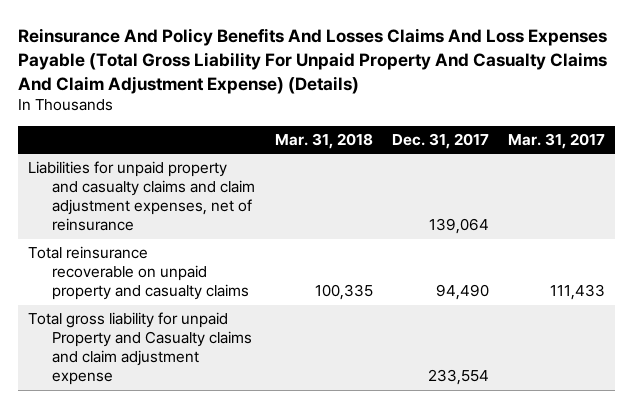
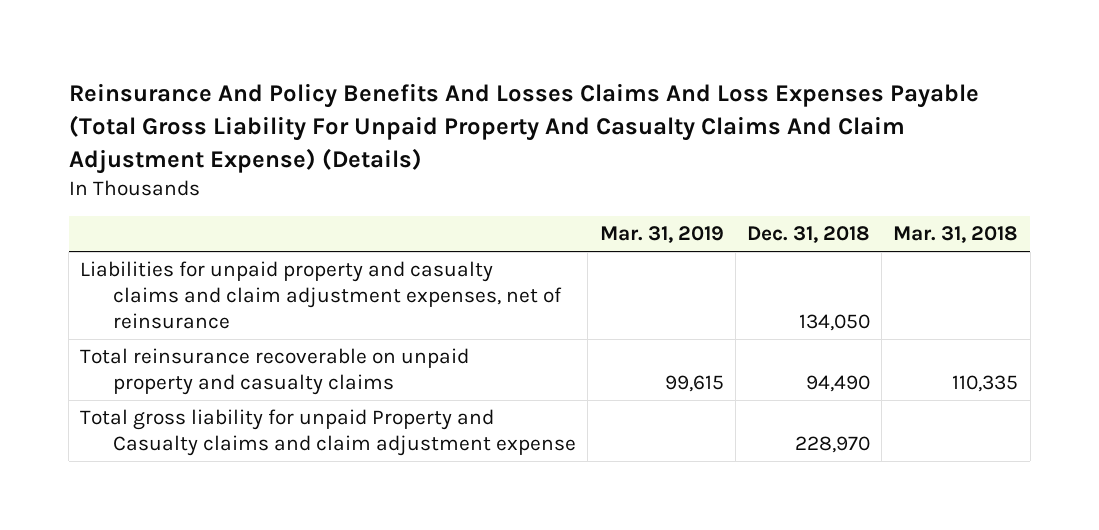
[391,133,489,150] Dec. 31, 2017 -> none
[508,133,606,150] Mar. 31, 2017 -> none
none -> [599,226,724,244] Mar. 31, 2019
none -> [746,226,870,244] Dec. 31, 2018
[314,284,373,301] 100,335 -> [952,375,1019,393] 110,335

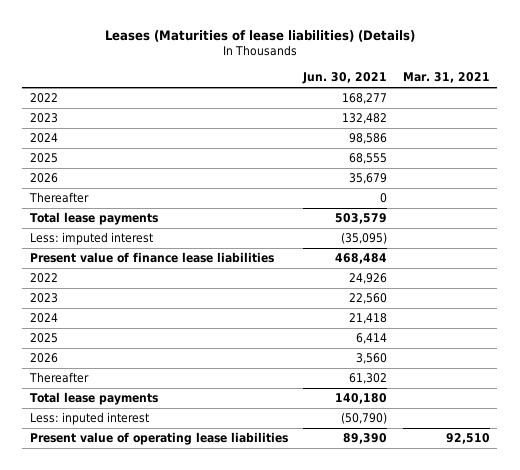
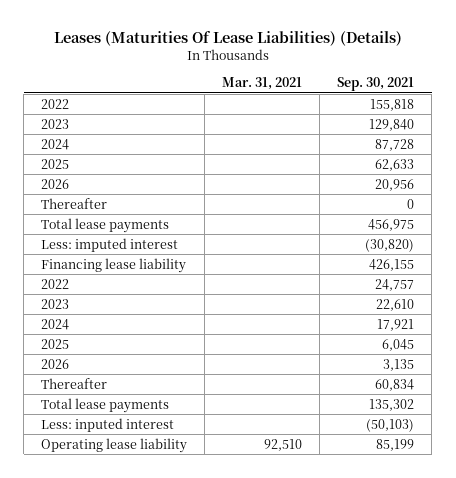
[104,30,415,43] Leases (Maturities of lease liabilities) (Details) -> [53,31,402,47] Leases (Maturities Of Lease Liabilities) (Details)
[302,72,388,85] Jun. 30, 2021 -> none
none -> [337,77,415,92] Sep. 30, 2021
[30,252,275,264] Present value of finance lease liabilities -> [41,257,187,273] Financing lease liability
[30,432,289,446] Present value of operating lease liabilities -> [41,437,188,453] Operating lease liability

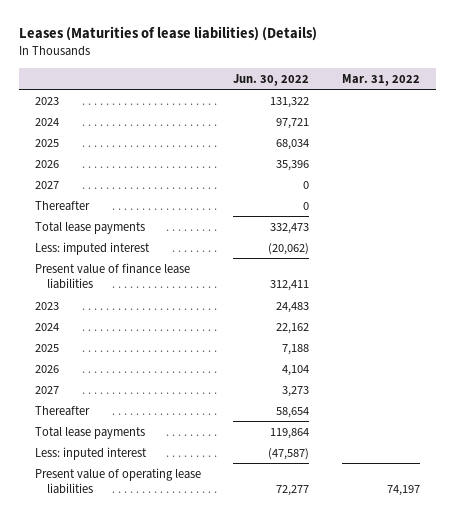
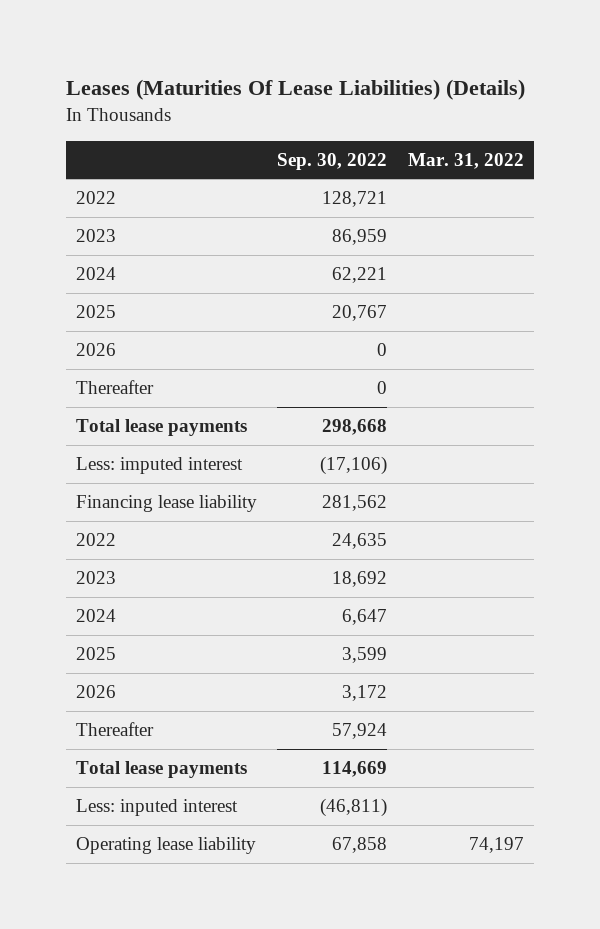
[18,26,317,42] Leases (Maturities of lease liabilities) (Details) -> [65,79,525,101] Leases (Maturities Of Lease Liabilities) (Details)
[233,73,310,86] Jun. 30, 2022 -> none
none -> [277,152,388,170] Sep. 30, 2022
none -> [75,191,116,205] 2022
[35,180,60,189] 2027 -> none
[35,262,191,289] Present value of finance lease liabilities -> [75,495,257,513] Financing lease liability
none -> [75,533,116,547] 2022
[35,385,60,394] 2027 -> none
[35,467,202,494] Present value of operating lease liabilities -> [75,837,256,855] Operating lease liability

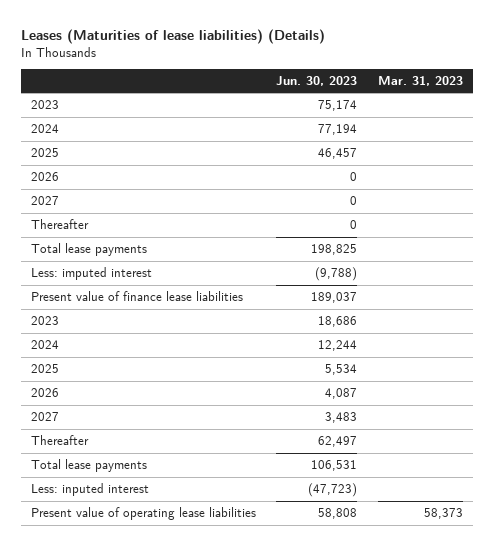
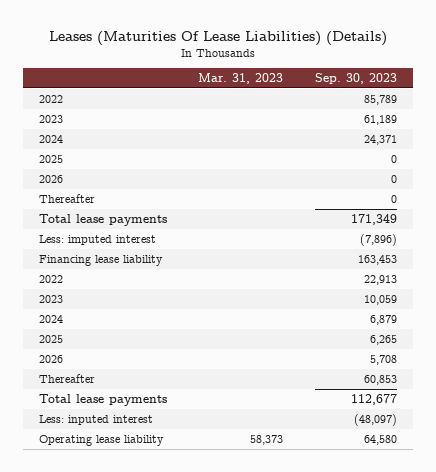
[21,29,326,45] Leases (Maturities of lease liabilities) (Details) -> [48,31,387,47] Leases (Maturities Of Lease Liabilities) (Details)
[276,76,358,87] Jun. 30, 2023 -> none
none -> [315,73,398,85] Sep. 30, 2023
none -> [38,94,63,103] 2022
[31,196,60,206] 2027 -> none
[31,291,244,302] Present value of finance lease liabilities -> [38,254,163,266] Financing lease liability
none -> [38,274,63,283] 2022
[31,412,60,422] 2027 -> none
[31,507,257,521] Present value of operating lease liabilities -> [38,434,164,446] Operating lease liability

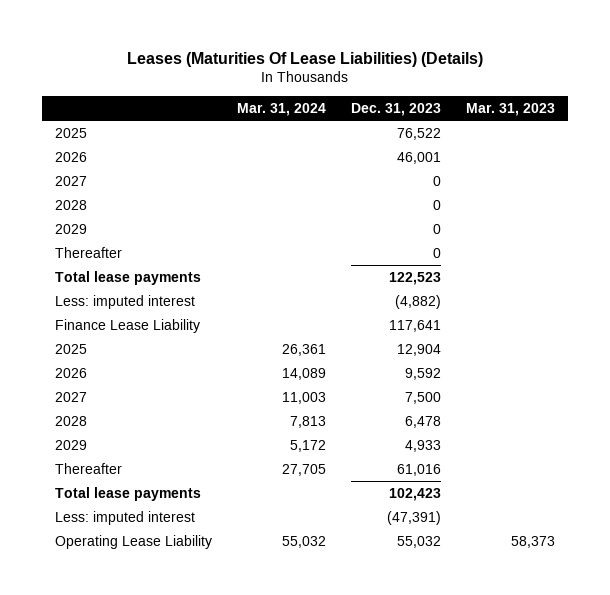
[315,73,398,85] Sep. 30, 2023 -> none
none -> [236,103,326,117] Mar. 31, 2024
none -> [350,103,441,117] Dec. 31, 2023
[38,94,63,103] 2022 -> none
[38,114,63,123] 2023 -> none
[38,134,63,143] 2024 -> none
none -> [54,175,87,186] 2027
none -> [54,199,87,210] 2028
none -> [54,223,87,234] 2029
[38,274,63,283] 2022 -> none
[38,294,63,303] 2023 -> none
[38,314,63,323] 2024 -> none
[38,254,163,266] Financing lease liability -> [54,318,200,333] Finance Lease Liability
none -> [54,391,87,402] 2027
none -> [54,415,87,426] 2028
none -> [54,439,87,450] 2029
[38,414,153,425] Less: inputed interest -> [54,510,195,525] Less: imputed interest
[38,434,164,446] Operating lease liability -> [54,534,212,549] Operating Lease Liability

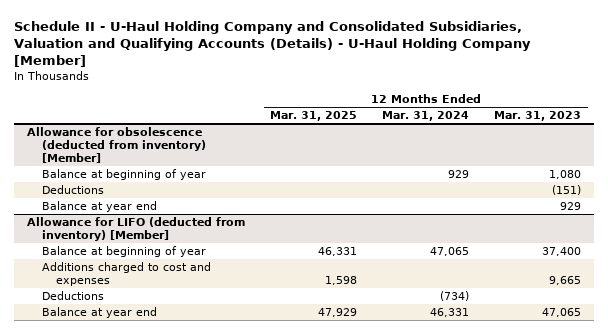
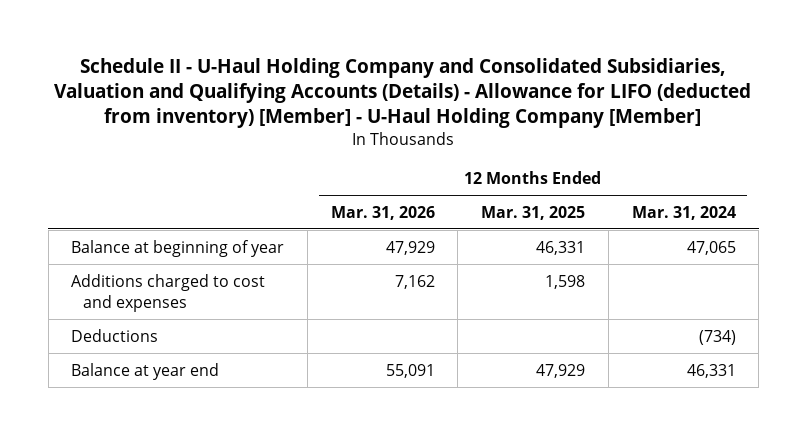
[14,21,532,68] Schedule II - U-Haul Holding Company and Consolidated Subsidiaries, Valuation and Qualifying Accounts (Details) - U-Haul Holding Company [Member] -> [54,58,752,129] Schedule II - U-Haul Holding Company and Consolidated Subsidiaries, Valuation and Qualifying Accounts (Details) - Allowance for LIFO (deducted from inventory) [Member] - U-Haul Holding Company [Member]
[494,111,582,122] Mar. 31, 2023 -> none
none -> [330,205,435,220] Mar. 31, 2026
[26,126,206,164] Allowance for obsolescence (deducted from inventory) [Member] -> none
[41,168,206,180] Balance at beginning of year -> none
[41,184,104,194] Deductions -> none
[41,200,157,212] Balance at year end -> none
[26,216,245,241] Allowance for LIFO (deducted from inventory) [Member] -> none

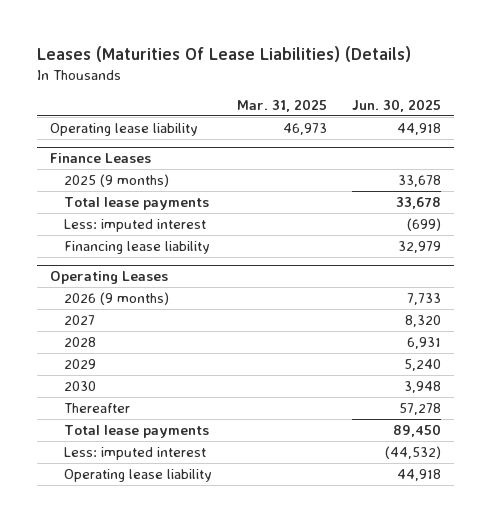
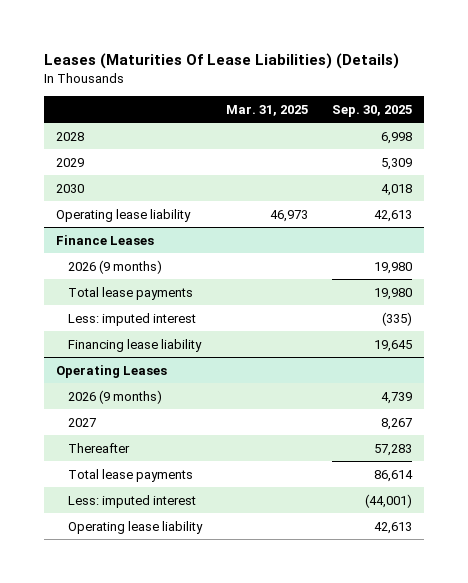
[352,99,442,113] Jun. 30, 2025 -> none
none -> [331,104,412,117] Sep. 30, 2025
none -> [56,131,85,141] 2028
none -> [56,157,85,167] 2029
none -> [56,183,85,193] 2030
[63,173,169,187] 2025 (9 months) -> [67,259,162,274] 2026 (9 months)
[63,336,96,347] 2028 -> none
[63,358,96,369] 2029 -> none
[63,380,96,391] 2030 -> none

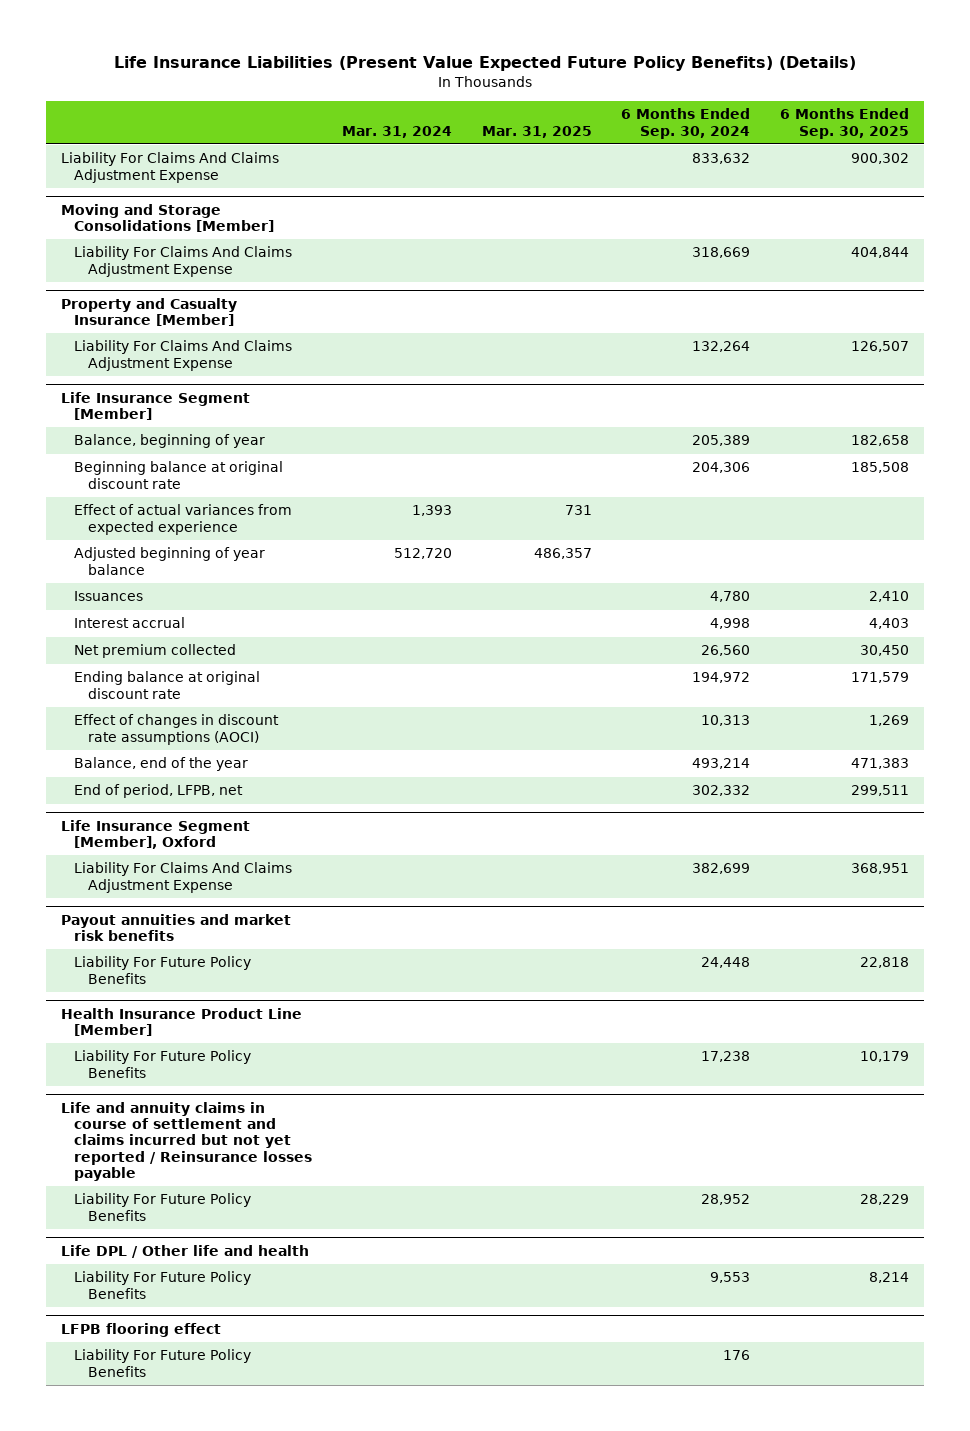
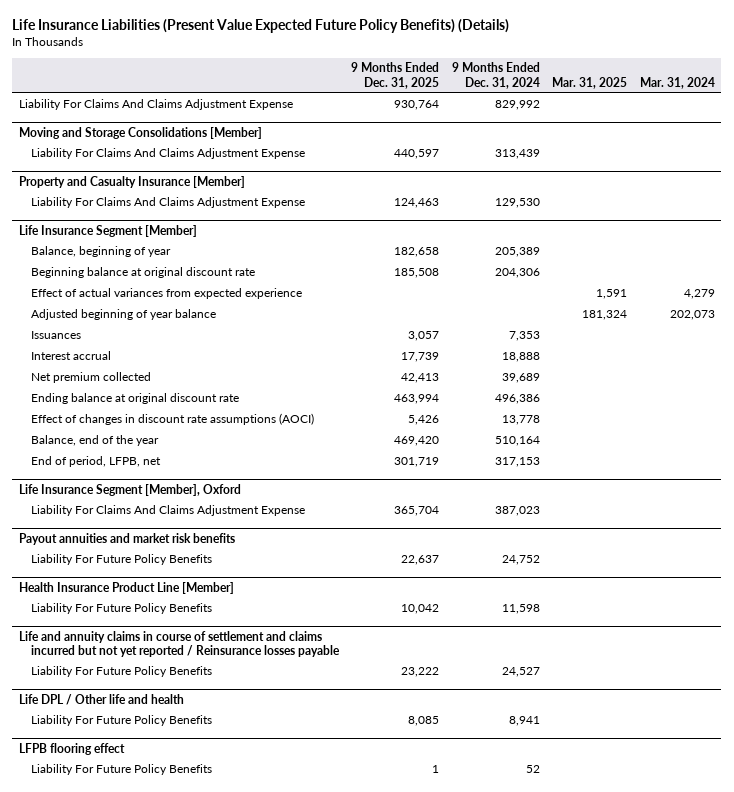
[621,108,751,139] 6 Months Ended Sep. 30, 2024 -> none
[779,108,909,139] 6 Months Ended Sep. 30, 2025 -> none
none -> [351,62,440,89] 9 Months Ended Dec. 31, 2025
none -> [451,62,540,89] 9 Months Ended Dec. 31, 2024
[411,505,452,517] 1,393 -> [684,289,716,300] 4,279
[564,505,592,516] 731 -> [596,289,628,300] 1,591
[393,548,452,560] 512,720 -> [670,310,716,321] 202,073
[533,548,592,560] 486,357 -> [582,310,628,321] 181,324

